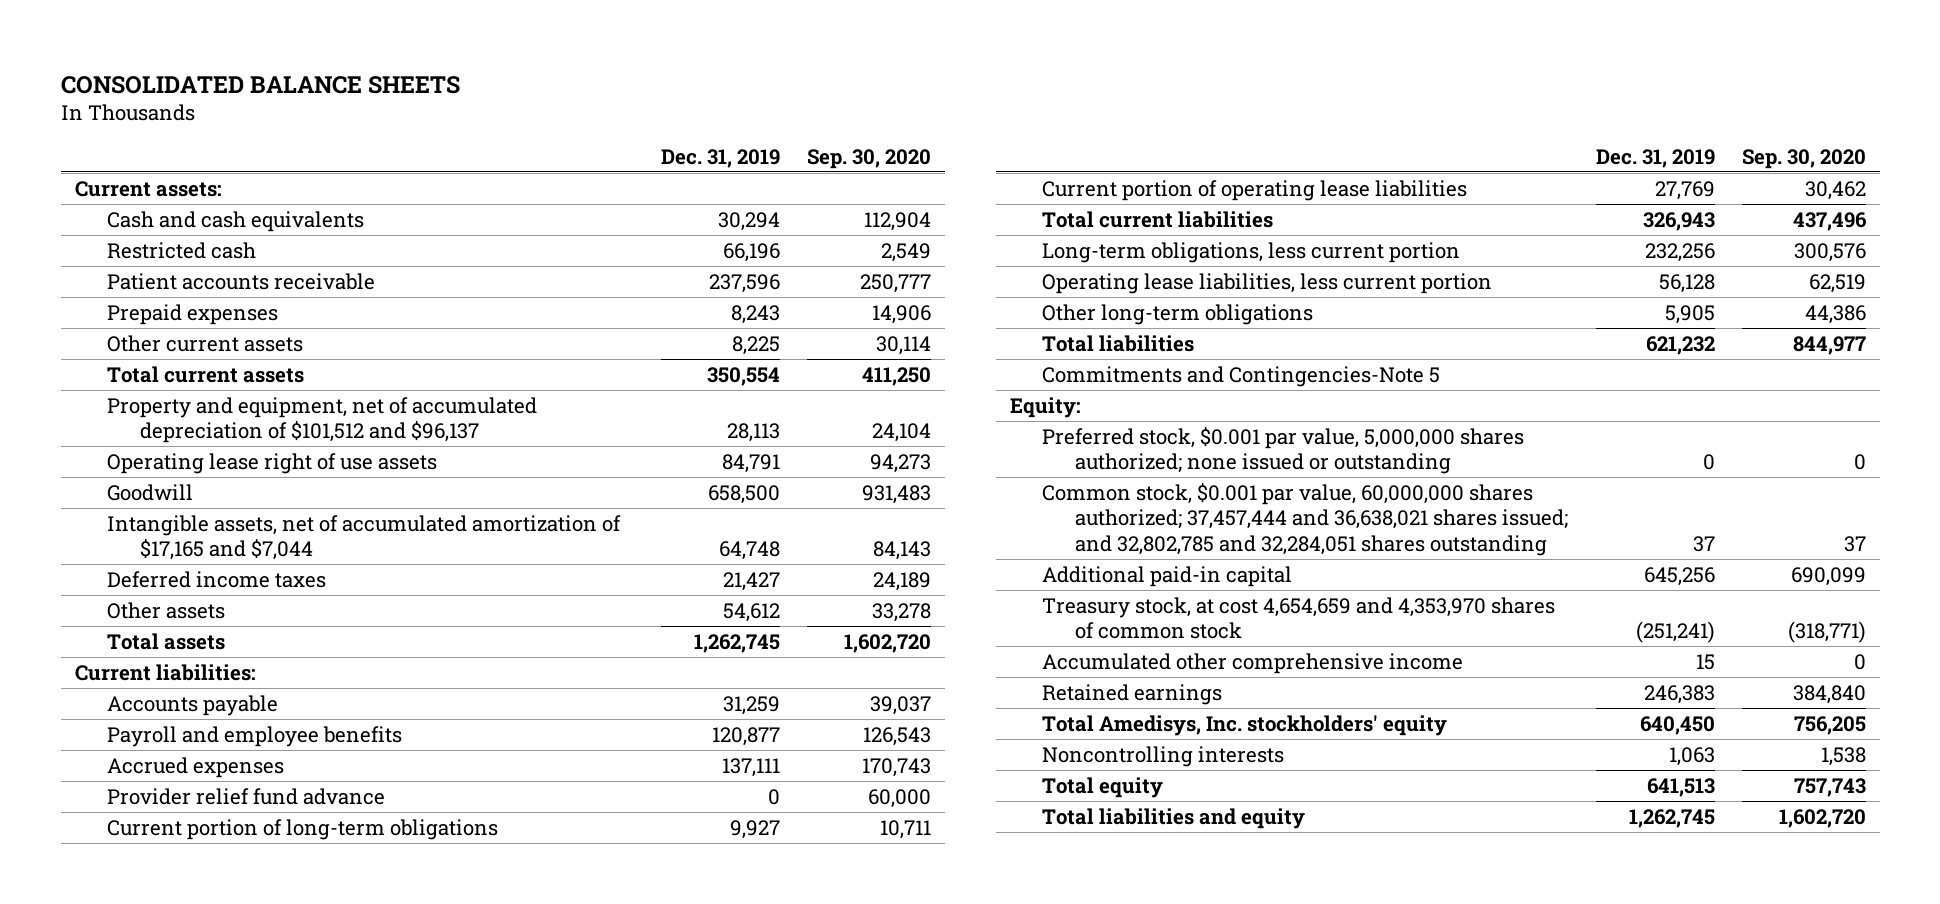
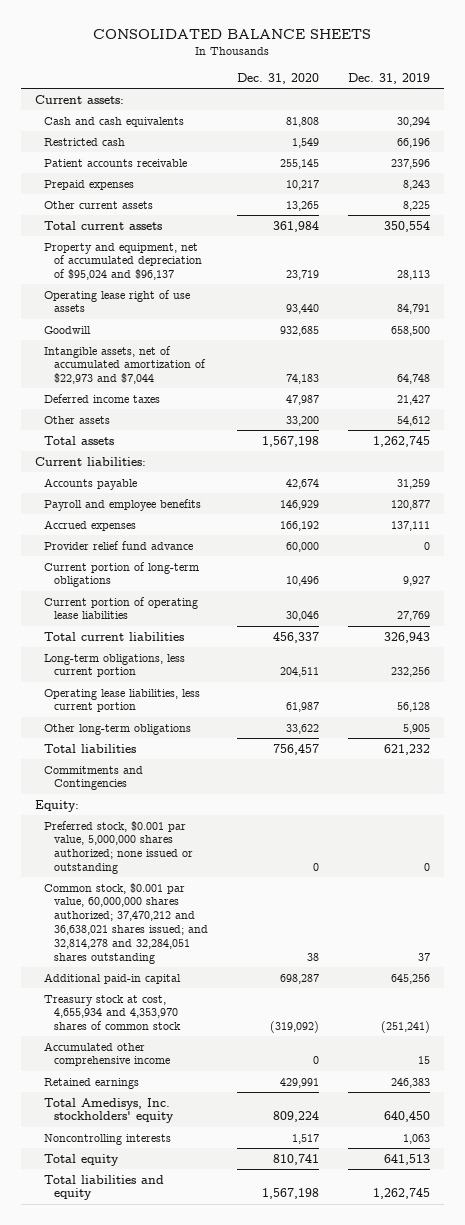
[806,148,931,169] Sep. 30, 2020 -> none
none -> [236,72,319,84] Dec. 31, 2020
[107,396,538,444] Property and equipment, net of accumulated depreciation of $101,512 and $96,137 -> [44,242,202,281] Property and equipment, net of accumulated depreciation of $95,024 and $96,137
[107,514,622,561] Intangible assets, net of accumulated amortization of $17,165 and $7,044 -> [44,345,206,385] Intangible assets, net of accumulated amortization of $22,973 and $7,044
[1042,365,1441,387] Commitments and Contingencies-Note 5 -> [44,765,144,791] Commitments and Contingencies
[1042,482,1569,557] Common stock, $0.001 par value, 60,000,000 shares authorized; 37,457,444 and 36,638,021 shares issued; and 32,802,785 and 32,284,051 shares outstanding -> [44,882,208,964] Common stock, $0.001 par value, 60,000,000 shares authorized; 37,470,212 and 36,638,021 shares issued; and 32,814,278 and 32,284,051 shares outstanding
[1042,596,1556,640] Treasury stock, at cost 4,654,659 and 4,353,970 shares of common stock -> [44,994,181,1031] Treasury stock at cost, 4,655,934 and 4,353,970 shares of common stock

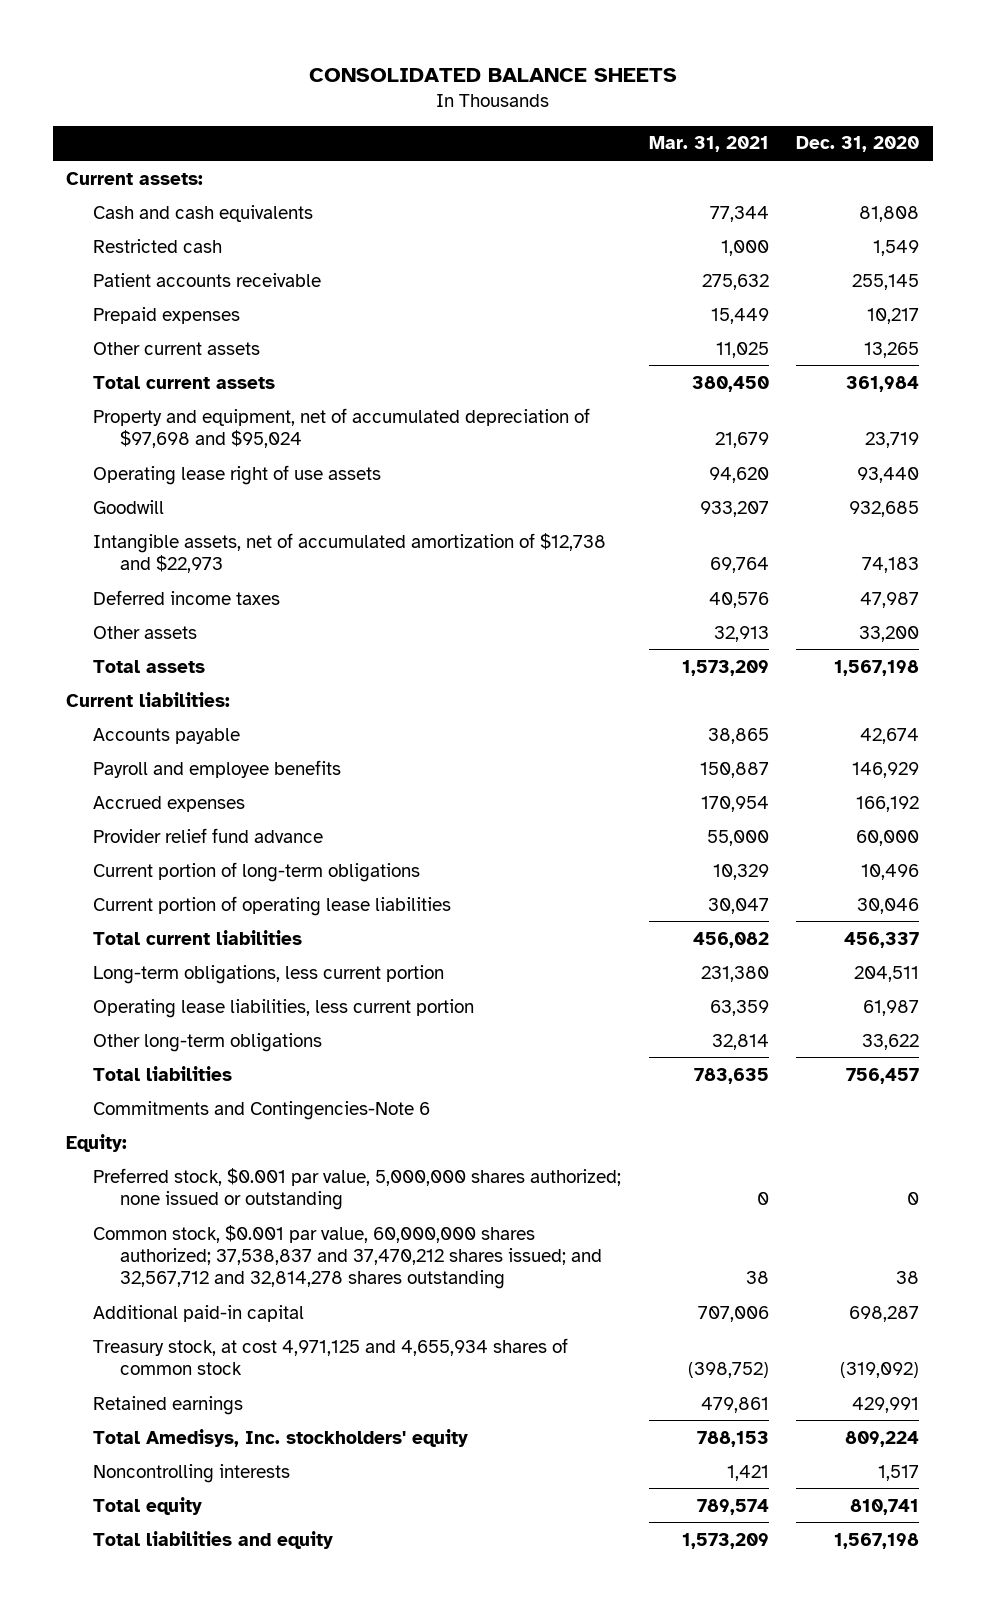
[347,72,430,84] Dec. 31, 2019 -> none
none -> [648,136,769,153] Mar. 31, 2021
[44,242,202,281] Property and equipment, net of accumulated depreciation of $95,024 and $96,137 -> [93,407,591,448] Property and equipment, net of accumulated depreciation of $97,698 and $95,024
[44,345,206,385] Intangible assets, net of accumulated amortization of $22,973 and $7,044 -> [93,532,607,573] Intangible assets, net of accumulated amortization of $12,738 and $22,973
[44,765,144,791] Commitments and Contingencies -> [93,1100,431,1120] Commitments and Contingencies-Note 6
[44,882,208,964] Common stock, $0.001 par value, 60,000,000 shares authorized; 37,470,212 and 36,638,021 shares issued; and 32,814,278 and 32,284,051 shares outstanding -> [93,1224,603,1290] Common stock, $0.001 par value, 60,000,000 shares authorized; 37,538,837 and 37,470,212 shares issued; and 32,567,712 and 32,814,278 shares outstanding
[44,1041,170,1067] Accumulated other comprehensive income -> none
[44,994,181,1031] Treasury stock at cost, 4,655,934 and 4,353,970 shares of common stock -> [93,1337,569,1375] Treasury stock, at cost 4,971,125 and 4,655,934 shares of common stock

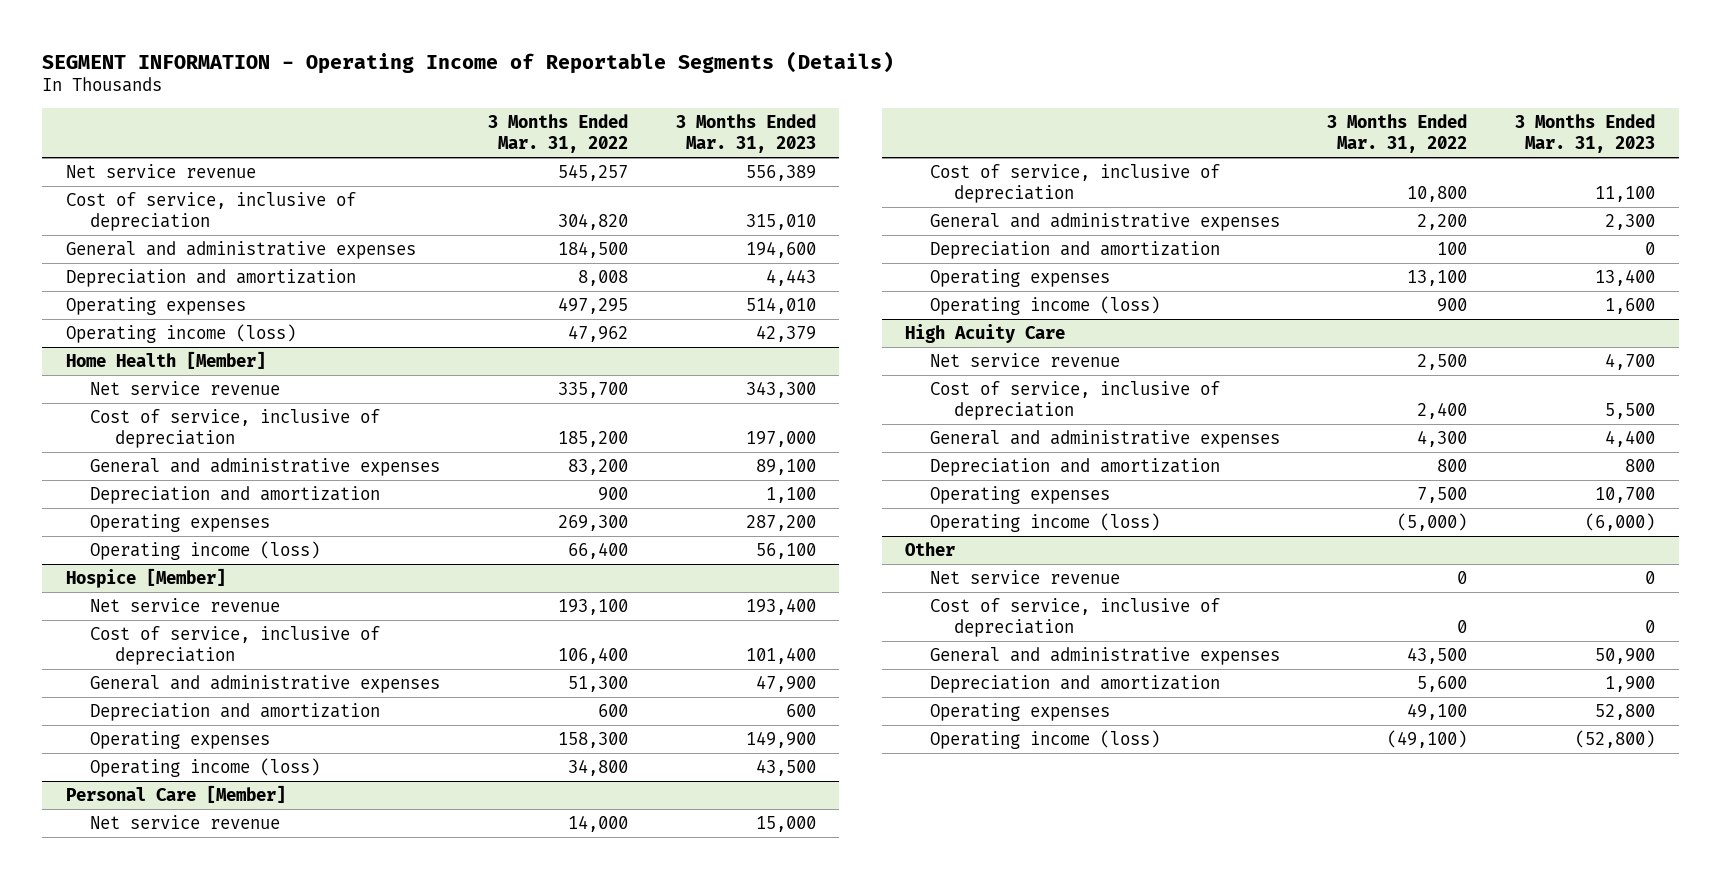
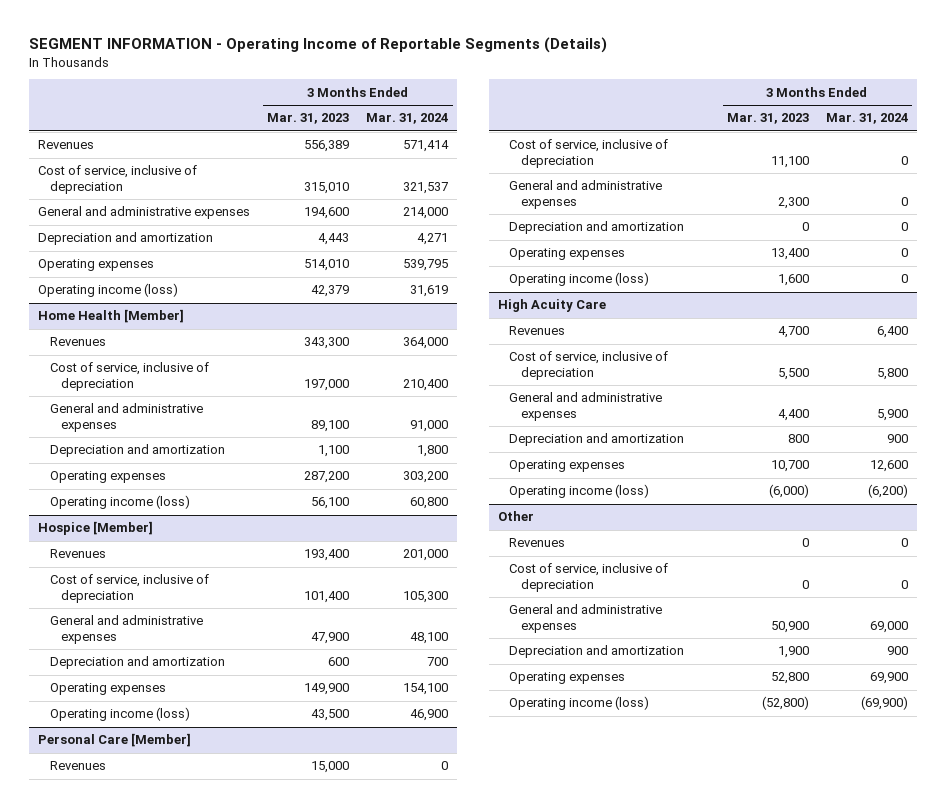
[487,114,628,153] 3 Months Ended Mar. 31, 2022 -> none
none -> [366,113,449,125] Mar. 31, 2024
[66,163,257,178] Net service revenue -> [37,140,94,150] Revenues
[90,380,281,395] Net service revenue -> [49,337,106,347] Revenues
[90,597,281,612] Net service revenue -> [49,549,106,559] Revenues
[90,814,281,829] Net service revenue -> none
none -> [49,761,106,771] Revenues
[929,352,1120,367] Net service revenue -> none
none -> [509,326,566,336] Revenues
[929,569,1120,584] Net service revenue -> none
none -> [509,538,566,548] Revenues

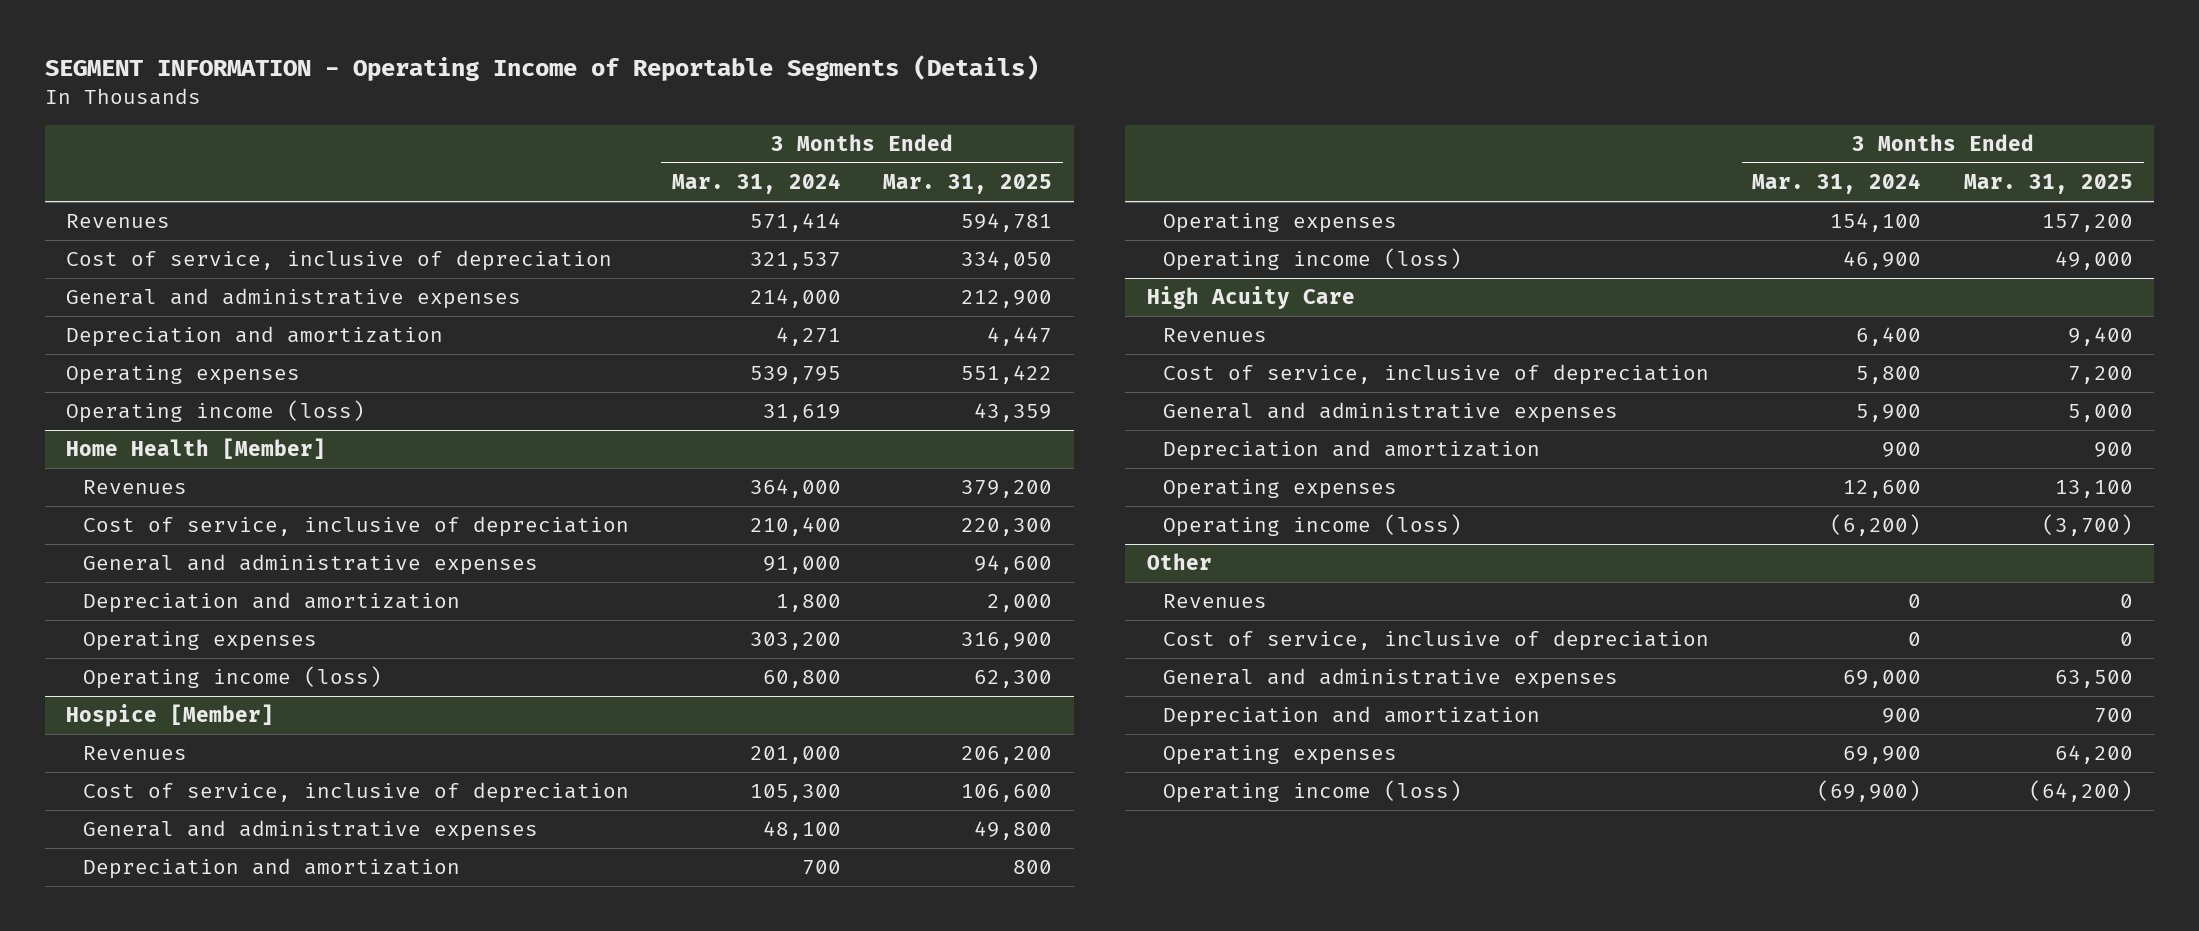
[267,113,350,125] Mar. 31, 2023 -> none
none -> [883,174,1053,195] Mar. 31, 2025
[37,733,191,748] Personal Care [Member] -> none
[49,761,106,771] Revenues -> none
[509,139,669,168] Cost of service, inclusive of depreciation -> none
[509,180,663,209] General and administrative expenses -> none
[509,221,685,235] Depreciation and amortization -> none
[509,248,626,261] Operating expenses -> none
[509,272,650,287] Operating income (loss) -> none

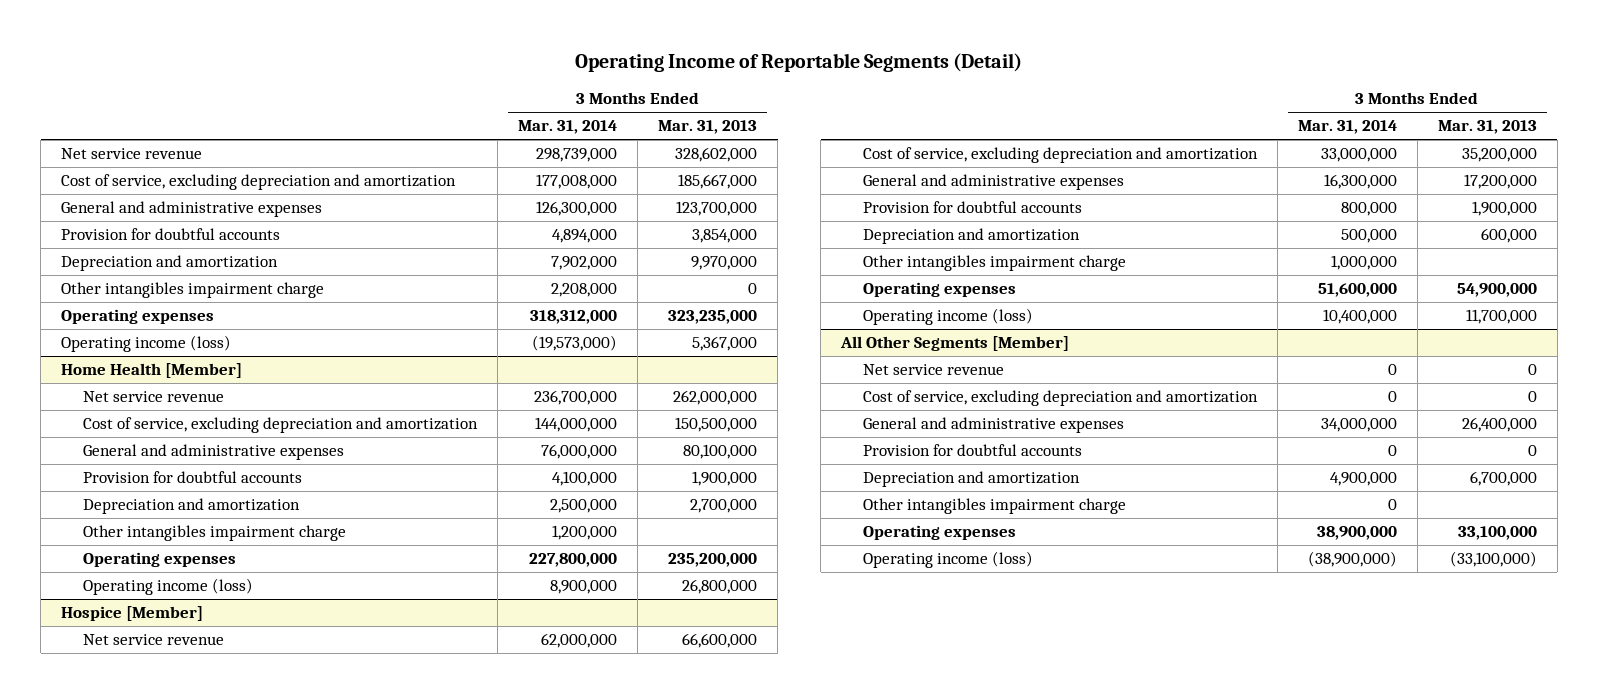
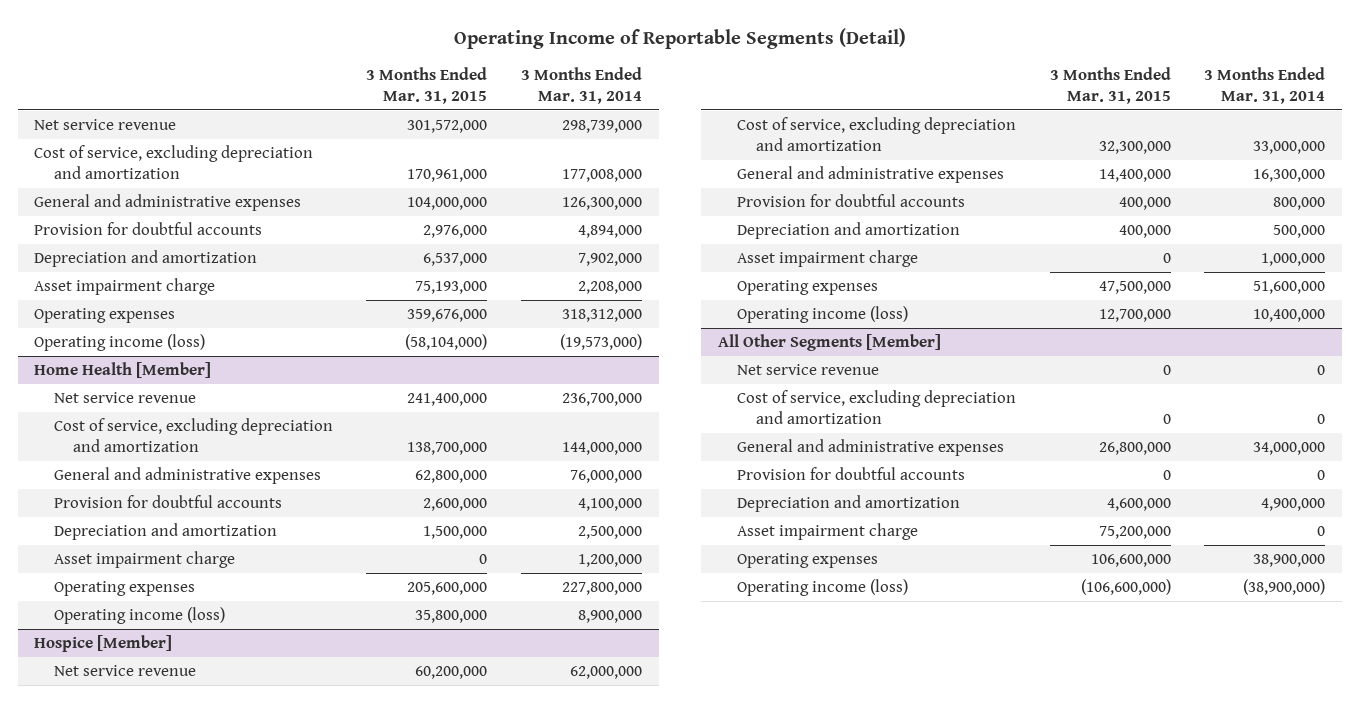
[658,120,758,135] Mar. 31, 2013 -> none
none -> [366,67,488,104] 3 Months Ended Mar. 31, 2015
[61,282,325,299] Other intangibles impairment charge -> [34,278,216,296] Asset impairment charge
[83,525,347,542] Other intangibles impairment charge -> none
none -> [53,551,235,569] Asset impairment charge
[862,255,1126,272] Other intangibles impairment charge -> none
none -> [736,250,918,268] Asset impairment charge
[862,498,1126,515] Other intangibles impairment charge -> none
none -> [736,523,918,541] Asset impairment charge

